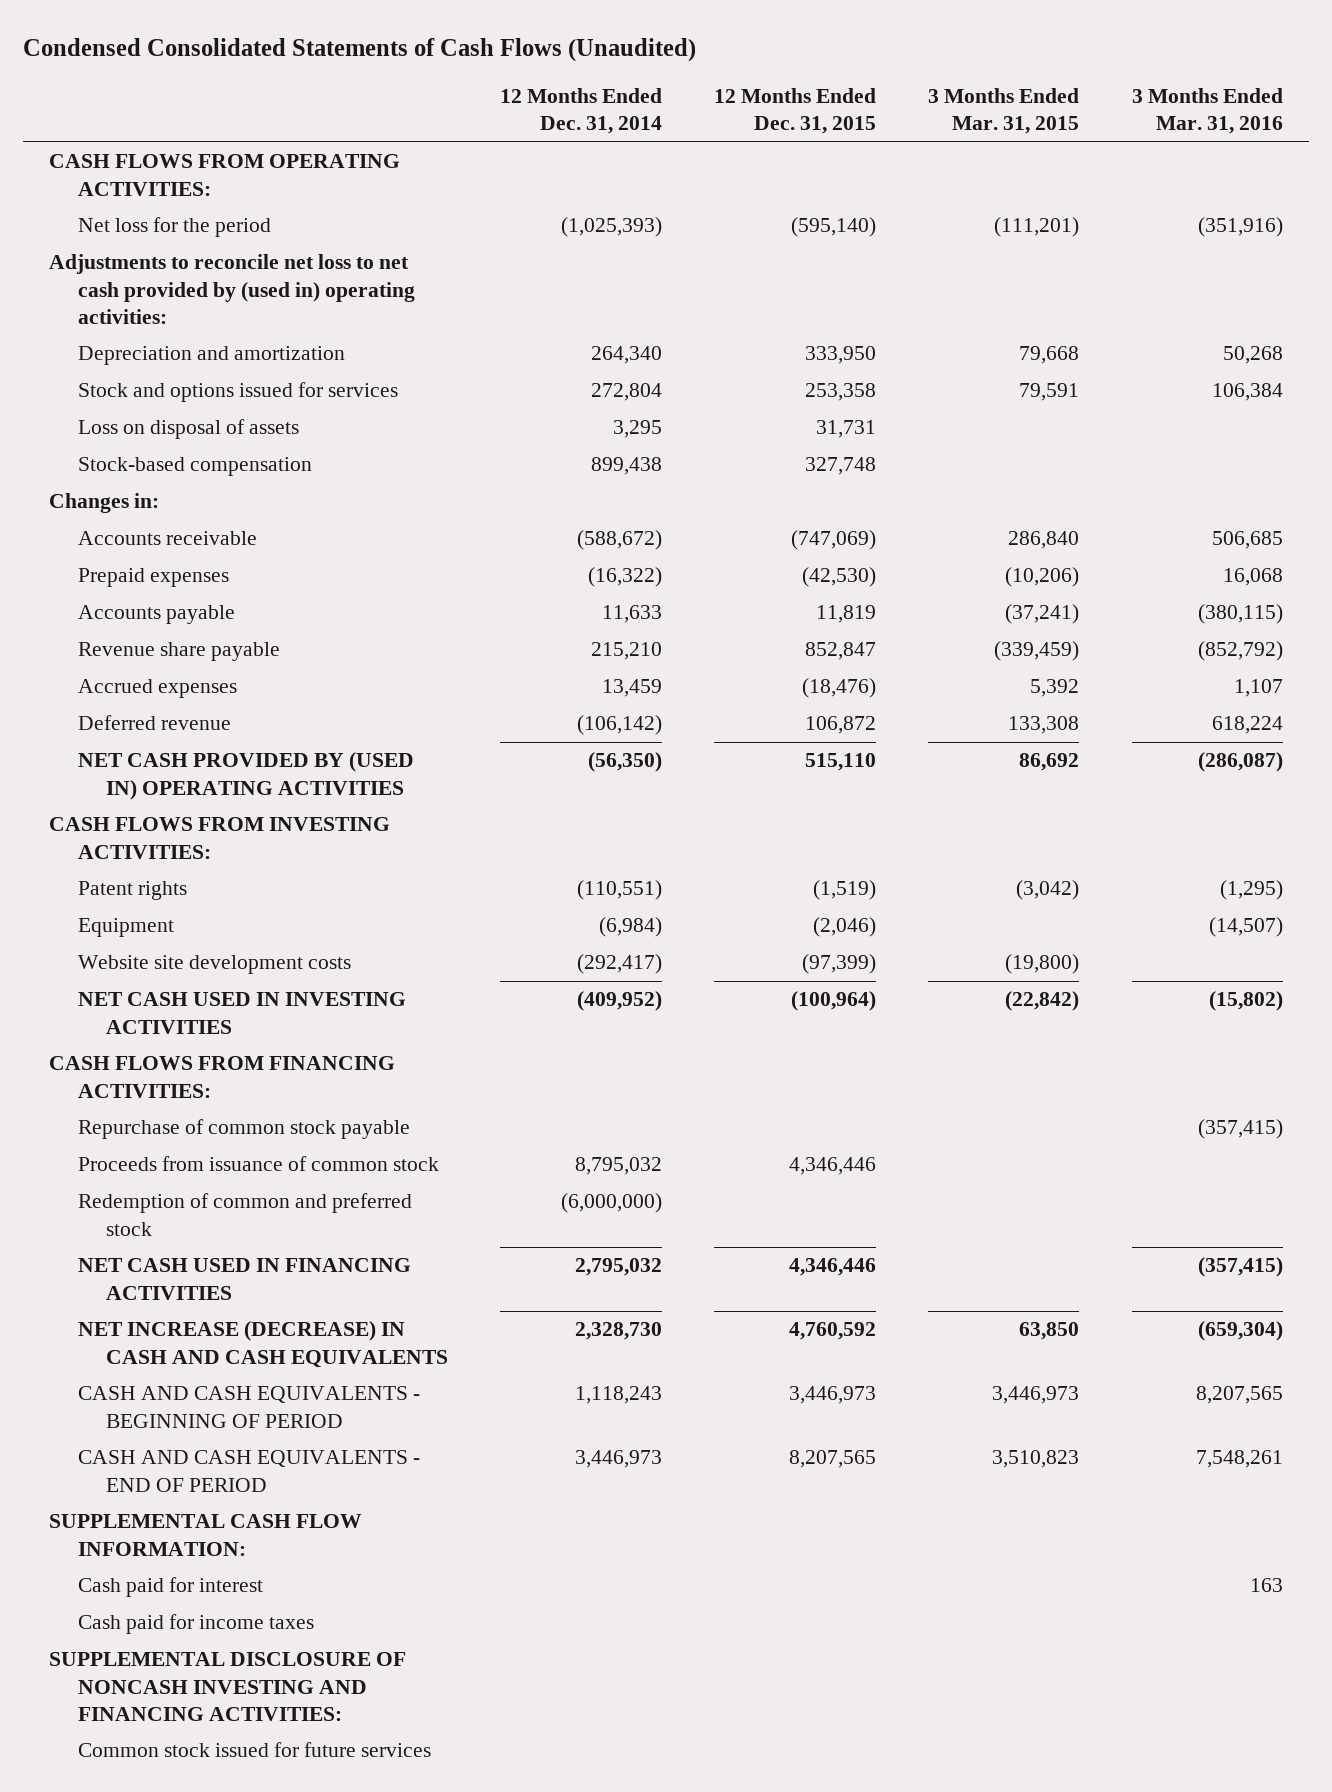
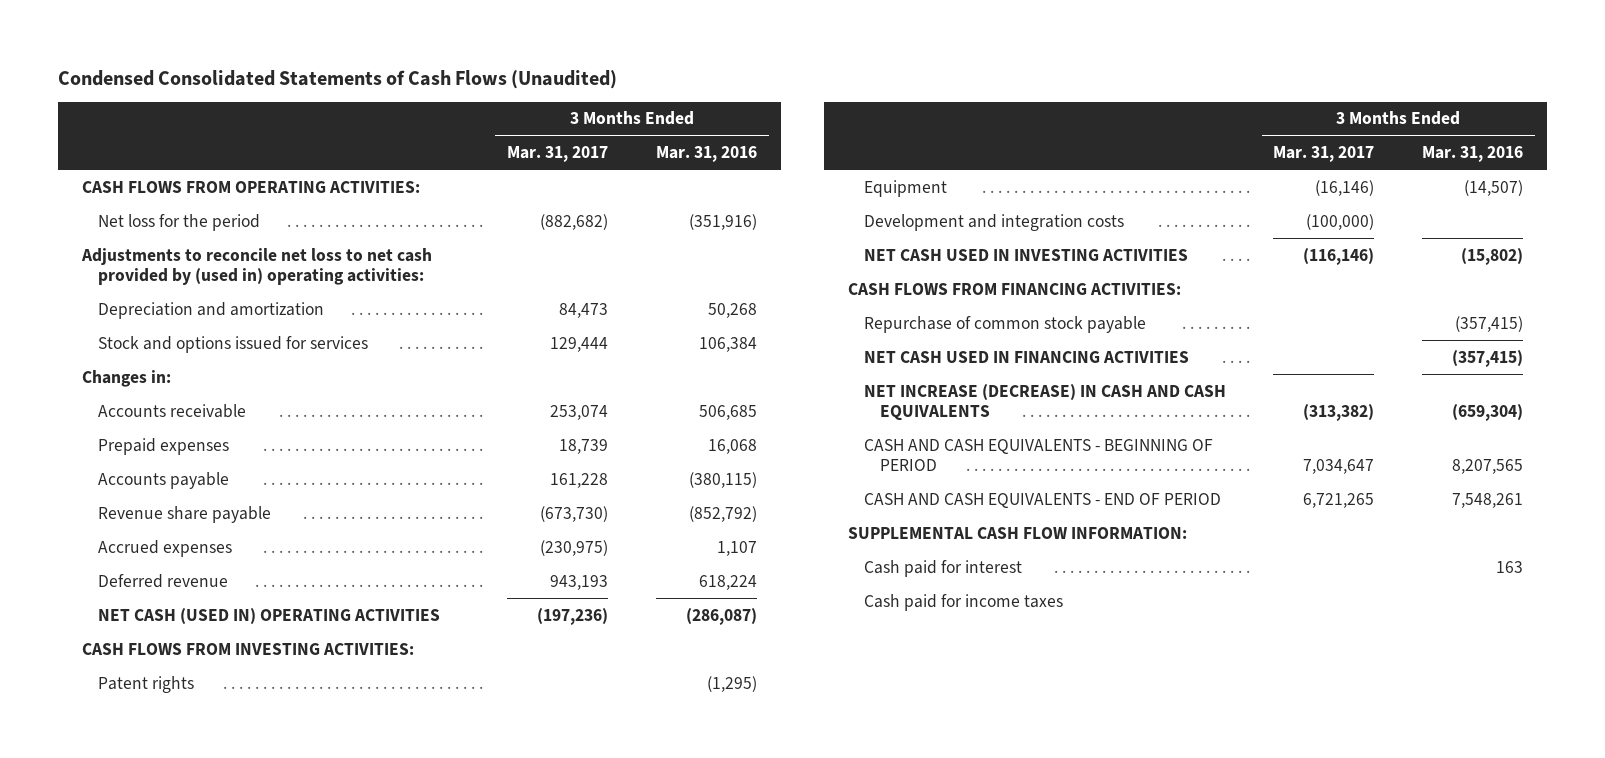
[500,87,663,135] 12 Months Ended Dec. 31, 2014 -> none
[714,87,877,135] 12 Months Ended Dec. 31, 2015 -> none
[928,87,1080,135] 3 Months Ended Mar. 31, 2015 -> none
none -> [507,145,609,162] Mar. 31, 2017
[77,419,299,440] Loss on disposal of assets -> none
[77,457,312,477] Stock-based compensation -> none
[77,752,414,800] NET CASH PROVIDED BY (USED IN) OPERATING ACTIVITIES -> [97,607,440,624] NET CASH (USED IN) OPERATING ACTIVITIES
[77,955,351,975] Website site development costs -> none
none -> [863,213,1124,231] Development and integration costs
[77,1156,439,1172] Proceeds from issuance of common stock -> none
[77,1193,412,1236] Redemption of common and preferred stock -> none
[49,1652,407,1721] SUPPLEMENTAL DISCLOSURE OF NONCASH INVESTING AND FINANCING ACTIVITIES: -> none
[77,1742,431,1758] Common stock issued for future services -> none

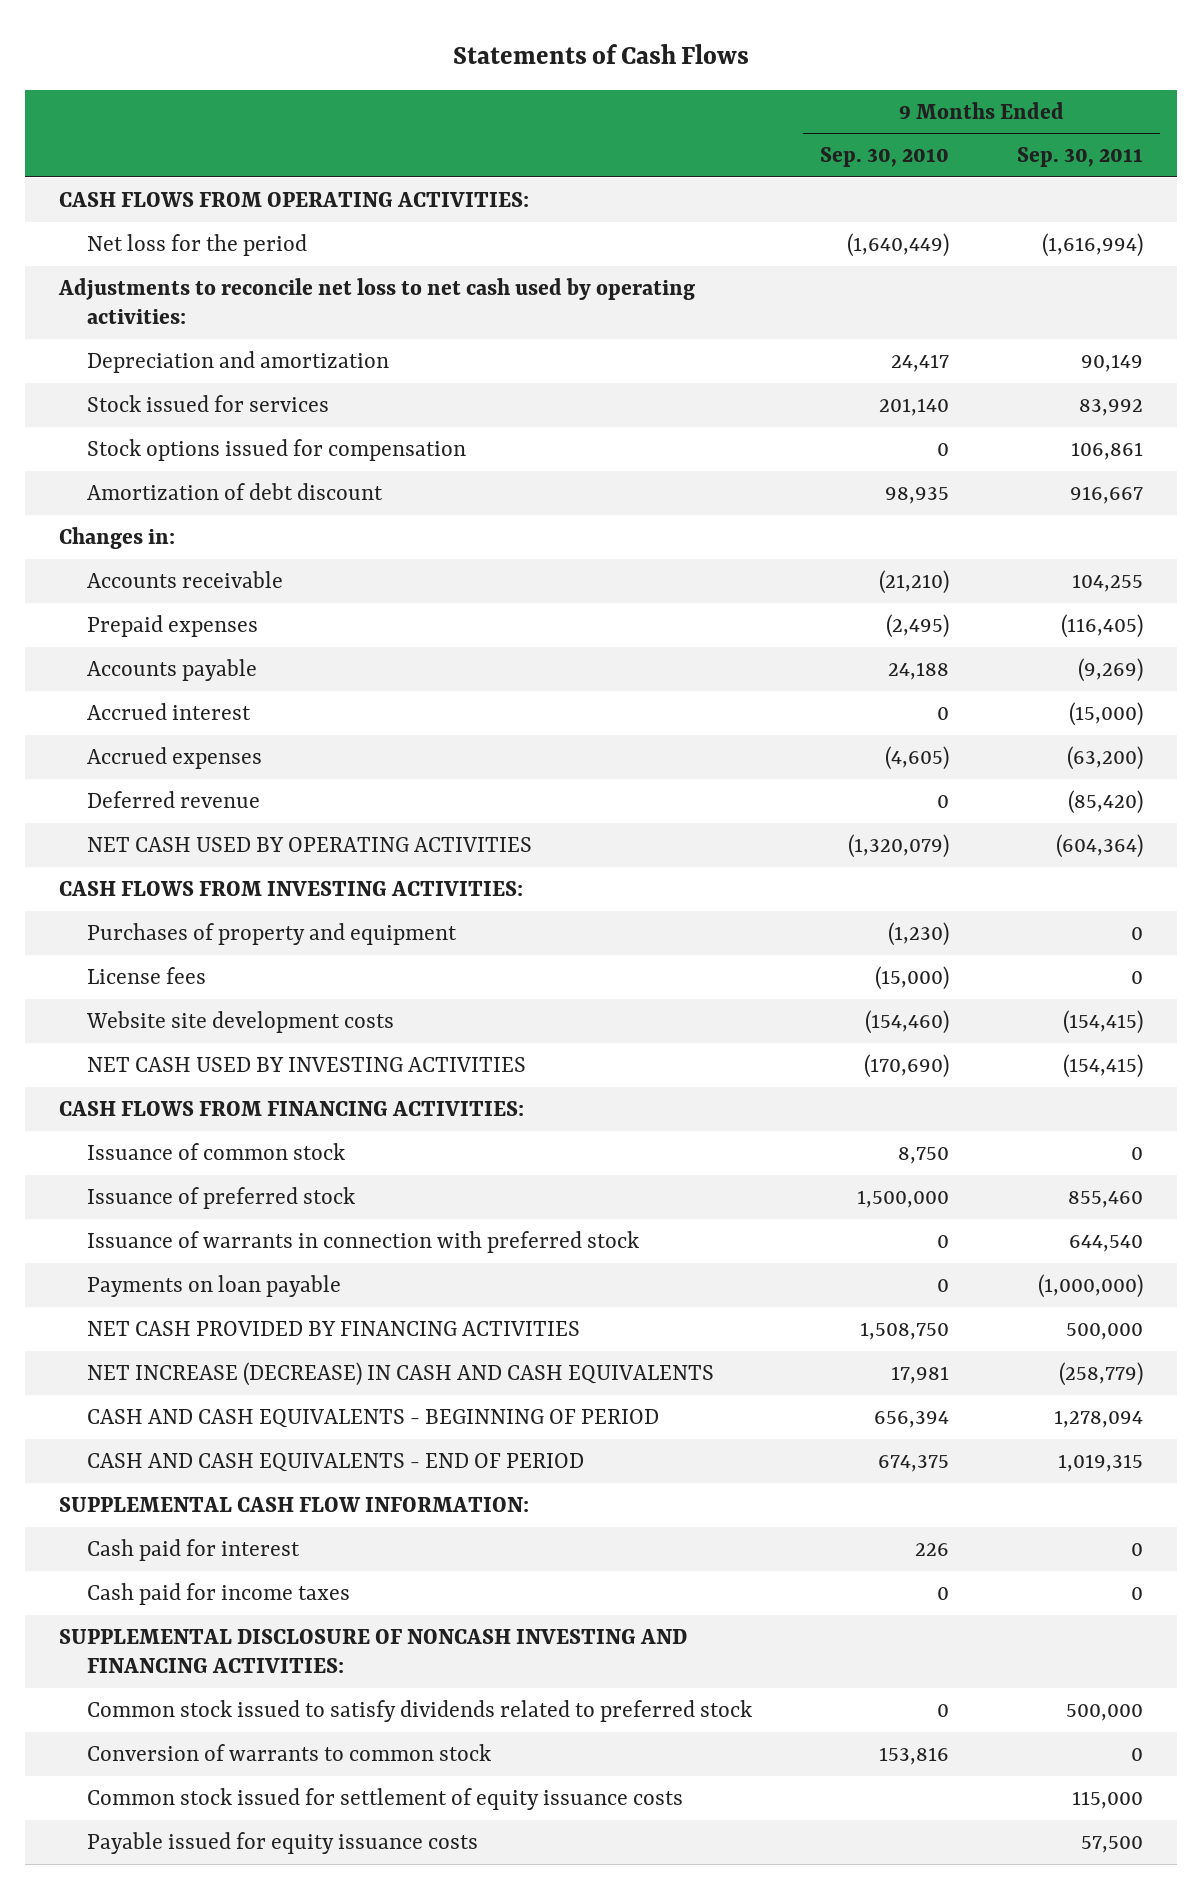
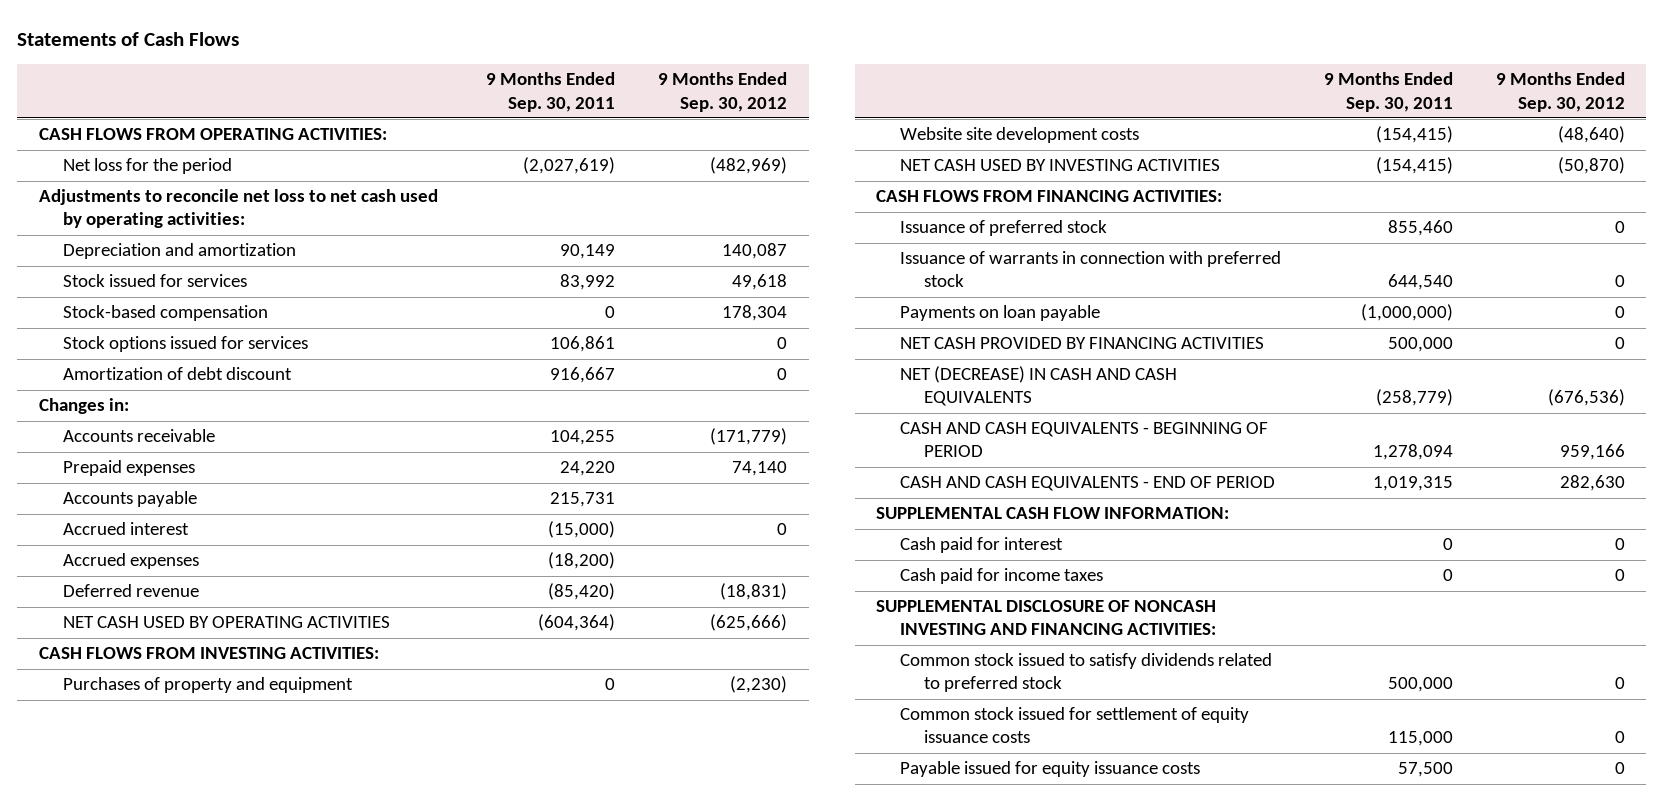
[820,147,950,168] Sep. 30, 2010 -> none
none -> [658,72,788,112] 9 Months Ended Sep. 30, 2012
[1042,232,1144,257] (1,616,994) -> [523,157,616,175] (2,027,619)
none -> [62,305,268,322] Stock-based compensation
[87,438,467,461] Stock options issued for compensation -> [62,336,308,353] Stock options issued for services
[1061,613,1144,638] (116,405) -> [560,461,616,477] 24,220
[1078,657,1144,682] (9,269) -> [550,492,616,508] 215,731
[1067,745,1144,770] (63,200) -> [548,552,616,570] (18,200)
[87,966,207,984] License fees -> none
[87,1142,346,1160] Issuance of common stock -> none
[87,1361,715,1386] NET INCREASE (DECREASE) IN CASH AND CASH EQUIVALENTS -> [899,366,1177,407] NET (DECREASE) IN CASH AND CASH EQUIVALENTS
[87,1743,492,1761] Conversion of warrants to common stock -> none

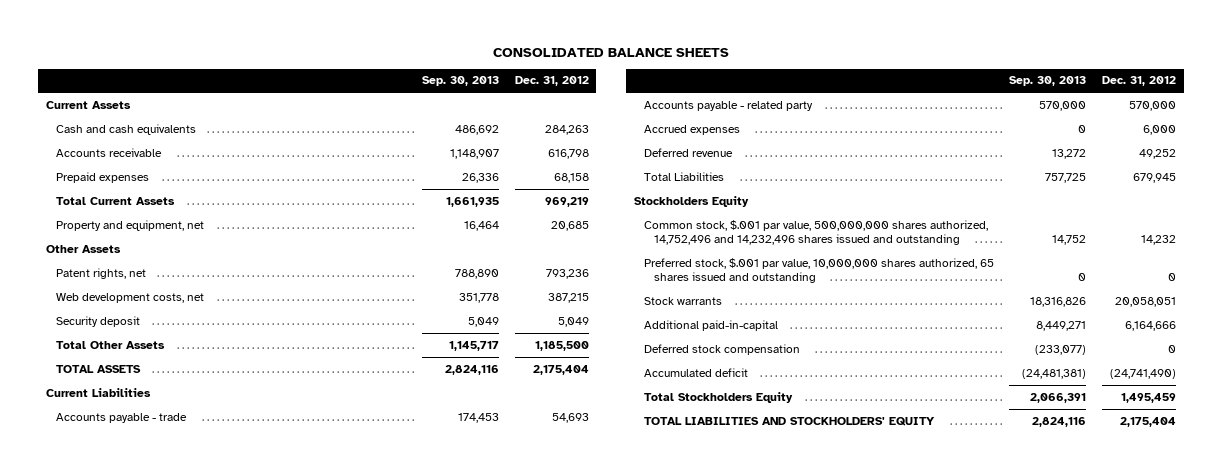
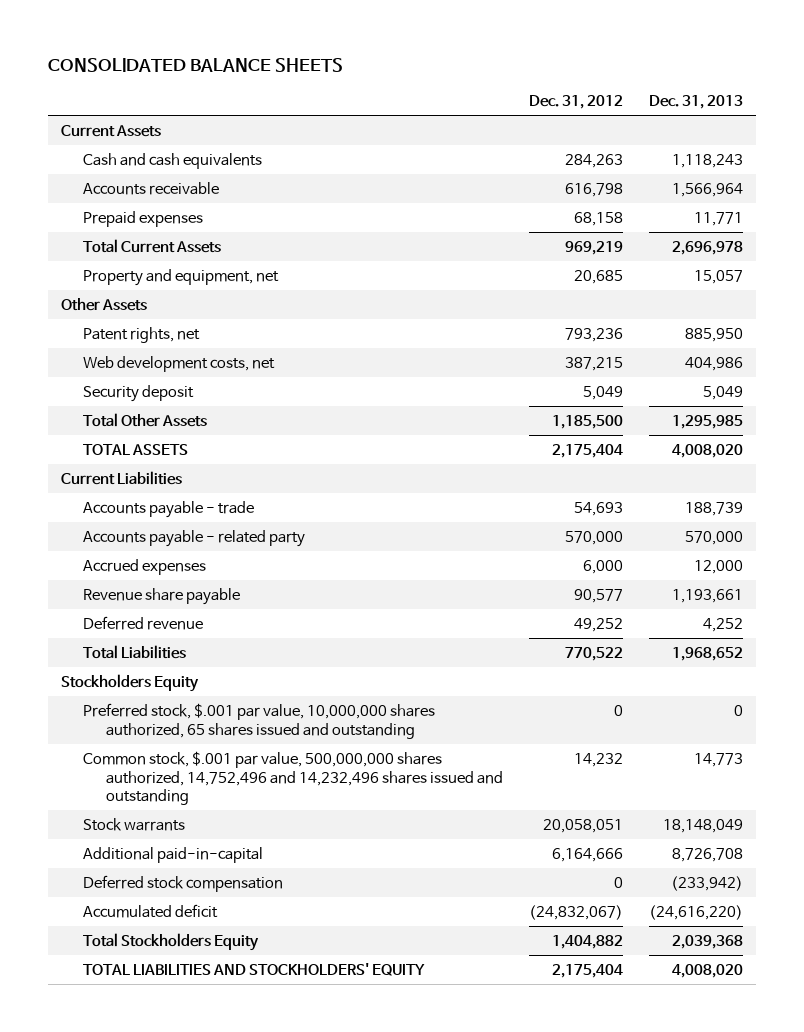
[421,76,499,87] Sep. 30, 2013 -> none
none -> [649,95,744,110] Dec. 31, 2013
none -> [83,587,241,605] Revenue share payable
[1133,172,1177,183] 679,945 -> [565,646,624,661] 770,522
[643,219,988,245] Common stock, $.001 par value, 500,000,000 shares authorized, 14,752,496 and 14,232,496 shares issued and outstanding -> [83,750,503,806] Common stock, $.001 par value, 500,000,000 shares authorized, 14,752,496 and 14,232,496 shares issued and outstanding
[1110,368,1177,379] (24,741,490) -> [529,904,624,920] (24,832,067)
[1121,392,1177,403] 1,495,459 -> [552,934,624,949] 1,404,882

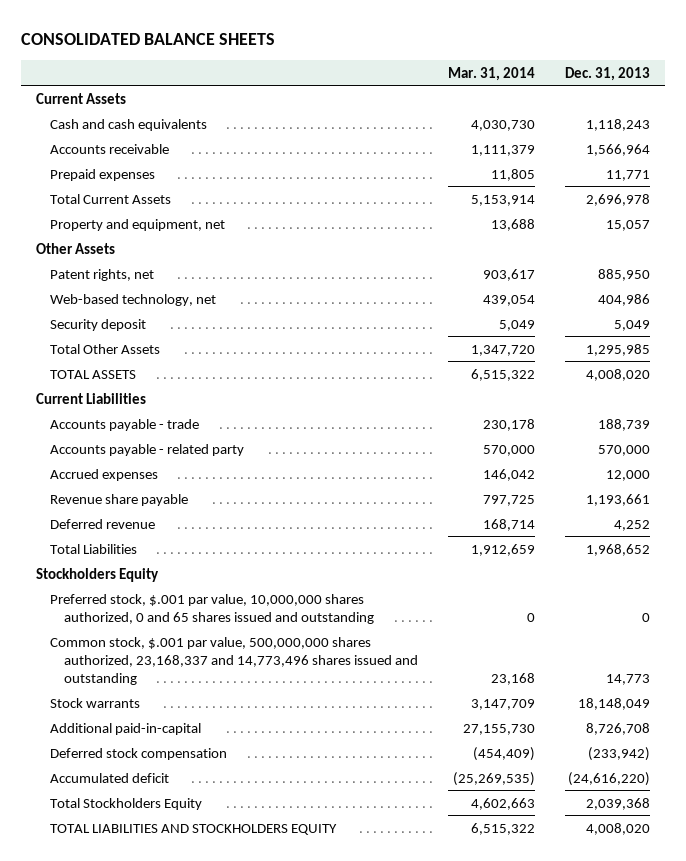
[529,95,624,110] Dec. 31, 2012 -> none
none -> [447,66,535,81] Mar. 31, 2014
[83,355,276,372] Web development costs, net -> [50,293,217,306] Web-based technology, net
[83,702,436,739] Preferred stock, $.001 par value, 10,000,000 shares authorized, 65 shares issued and outstanding -> [50,593,374,624] Preferred stock, $.001 par value, 10,000,000 shares authorized, 0 and 65 shares issued and outstanding
[83,750,503,806] Common stock, $.001 par value, 500,000,000 shares authorized, 14,752,496 and 14,232,496 shares issued and outstanding -> [50,636,418,685] Common stock, $.001 par value, 500,000,000 shares authorized, 23,168,337 and 14,773,496 shares issued and outstanding
[83,962,426,976] TOTAL LIABILITIES AND STOCKHOLDERS' EQUITY -> [50,823,338,835] TOTAL LIABILITIES AND STOCKHOLDERS EQUITY

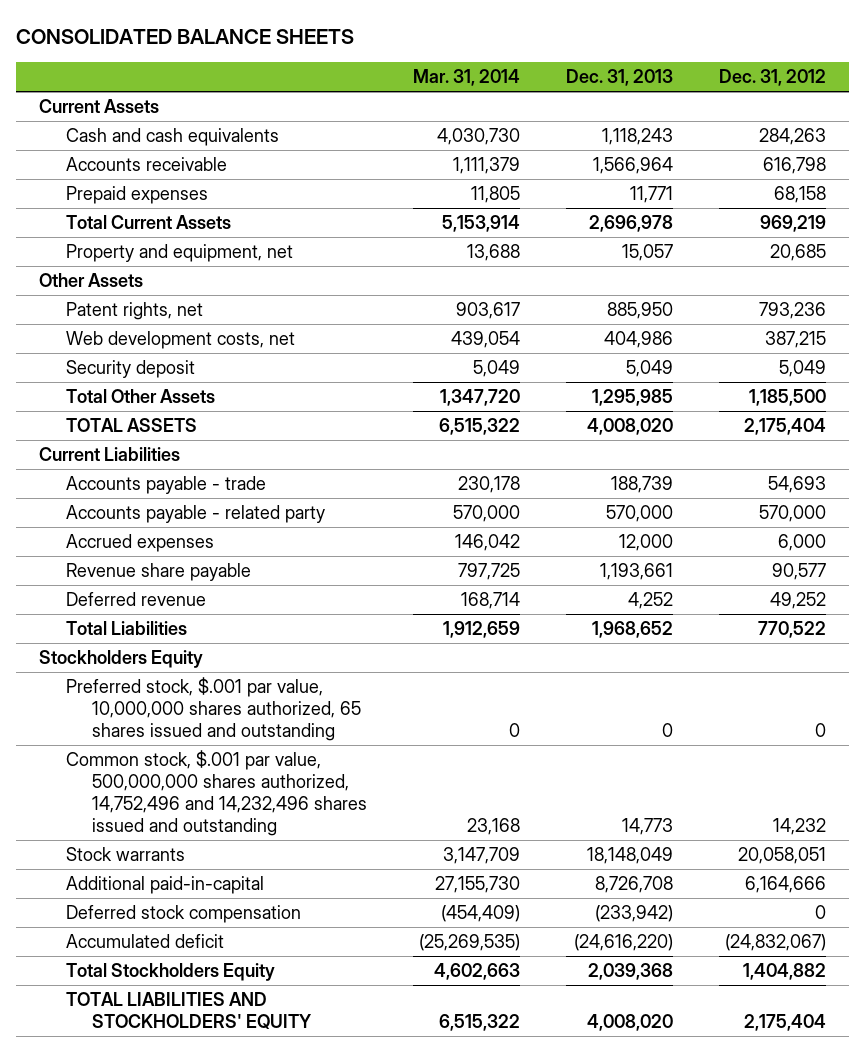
none -> [719,69,827,87] Dec. 31, 2012
[50,293,217,306] Web-based technology, net -> [65,330,295,349] Web development costs, net
[50,593,374,624] Preferred stock, $.001 par value, 10,000,000 shares authorized, 0 and 65 shares issued and outstanding -> [65,676,362,742] Preferred stock, $.001 par value, 10,000,000 shares authorized, 65 shares issued and outstanding
[50,636,418,685] Common stock, $.001 par value, 500,000,000 shares authorized, 23,168,337 and 14,773,496 shares issued and outstanding -> [65,749,368,837] Common stock, $.001 par value, 500,000,000 shares authorized, 14,752,496 and 14,232,496 shares issued and outstanding
[50,823,338,835] TOTAL LIABILITIES AND STOCKHOLDERS EQUITY -> [65,991,313,1030] TOTAL LIABILITIES AND STOCKHOLDERS' EQUITY

